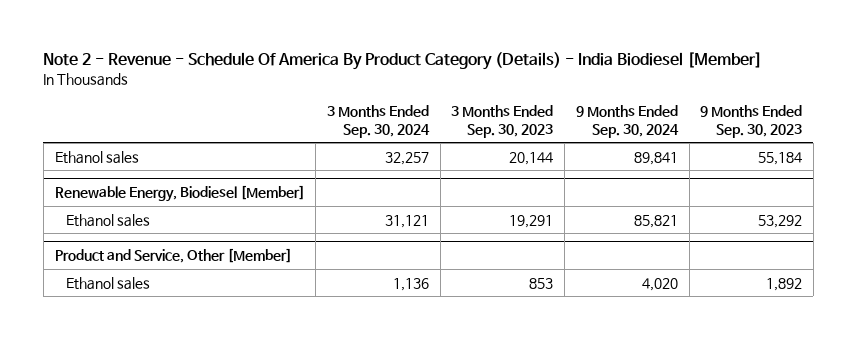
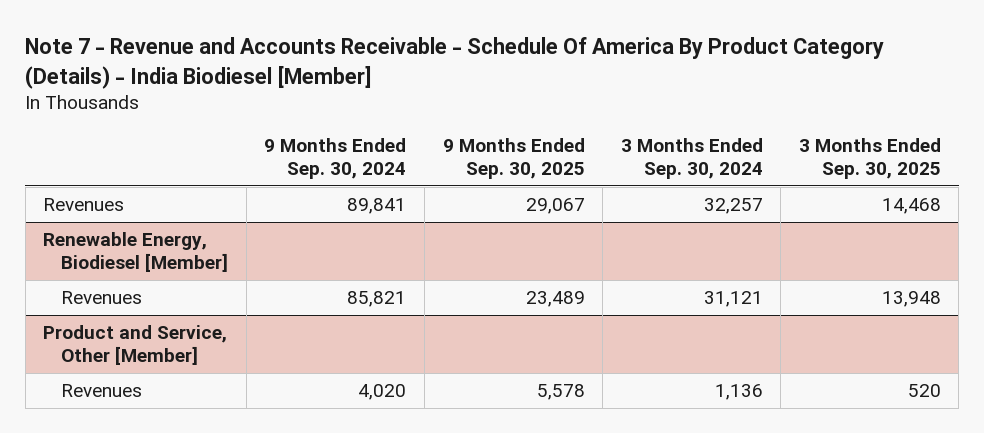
[43,51,763,70] Note 2 - Revenue - Schedule Of America By Product Category (Details) - India Biodiesel [Member] -> [25,37,885,89] Note 7 - Revenue and Accounts Receivable - Schedule Of America By Product Category (Details) - India Biodiesel [Member]
[451,104,554,138] 3 Months Ended Sep. 30, 2023 -> none
[700,104,803,138] 9 Months Ended Sep. 30, 2023 -> none
none -> [442,138,585,179] 9 Months Ended Sep. 30, 2025
none -> [798,138,941,179] 3 Months Ended Sep. 30, 2025
[54,150,139,164] Ethanol sales -> [43,198,125,212] Revenues
[66,213,151,227] Ethanol sales -> [61,291,143,305] Revenues
[66,276,151,290] Ethanol sales -> [61,384,143,398] Revenues

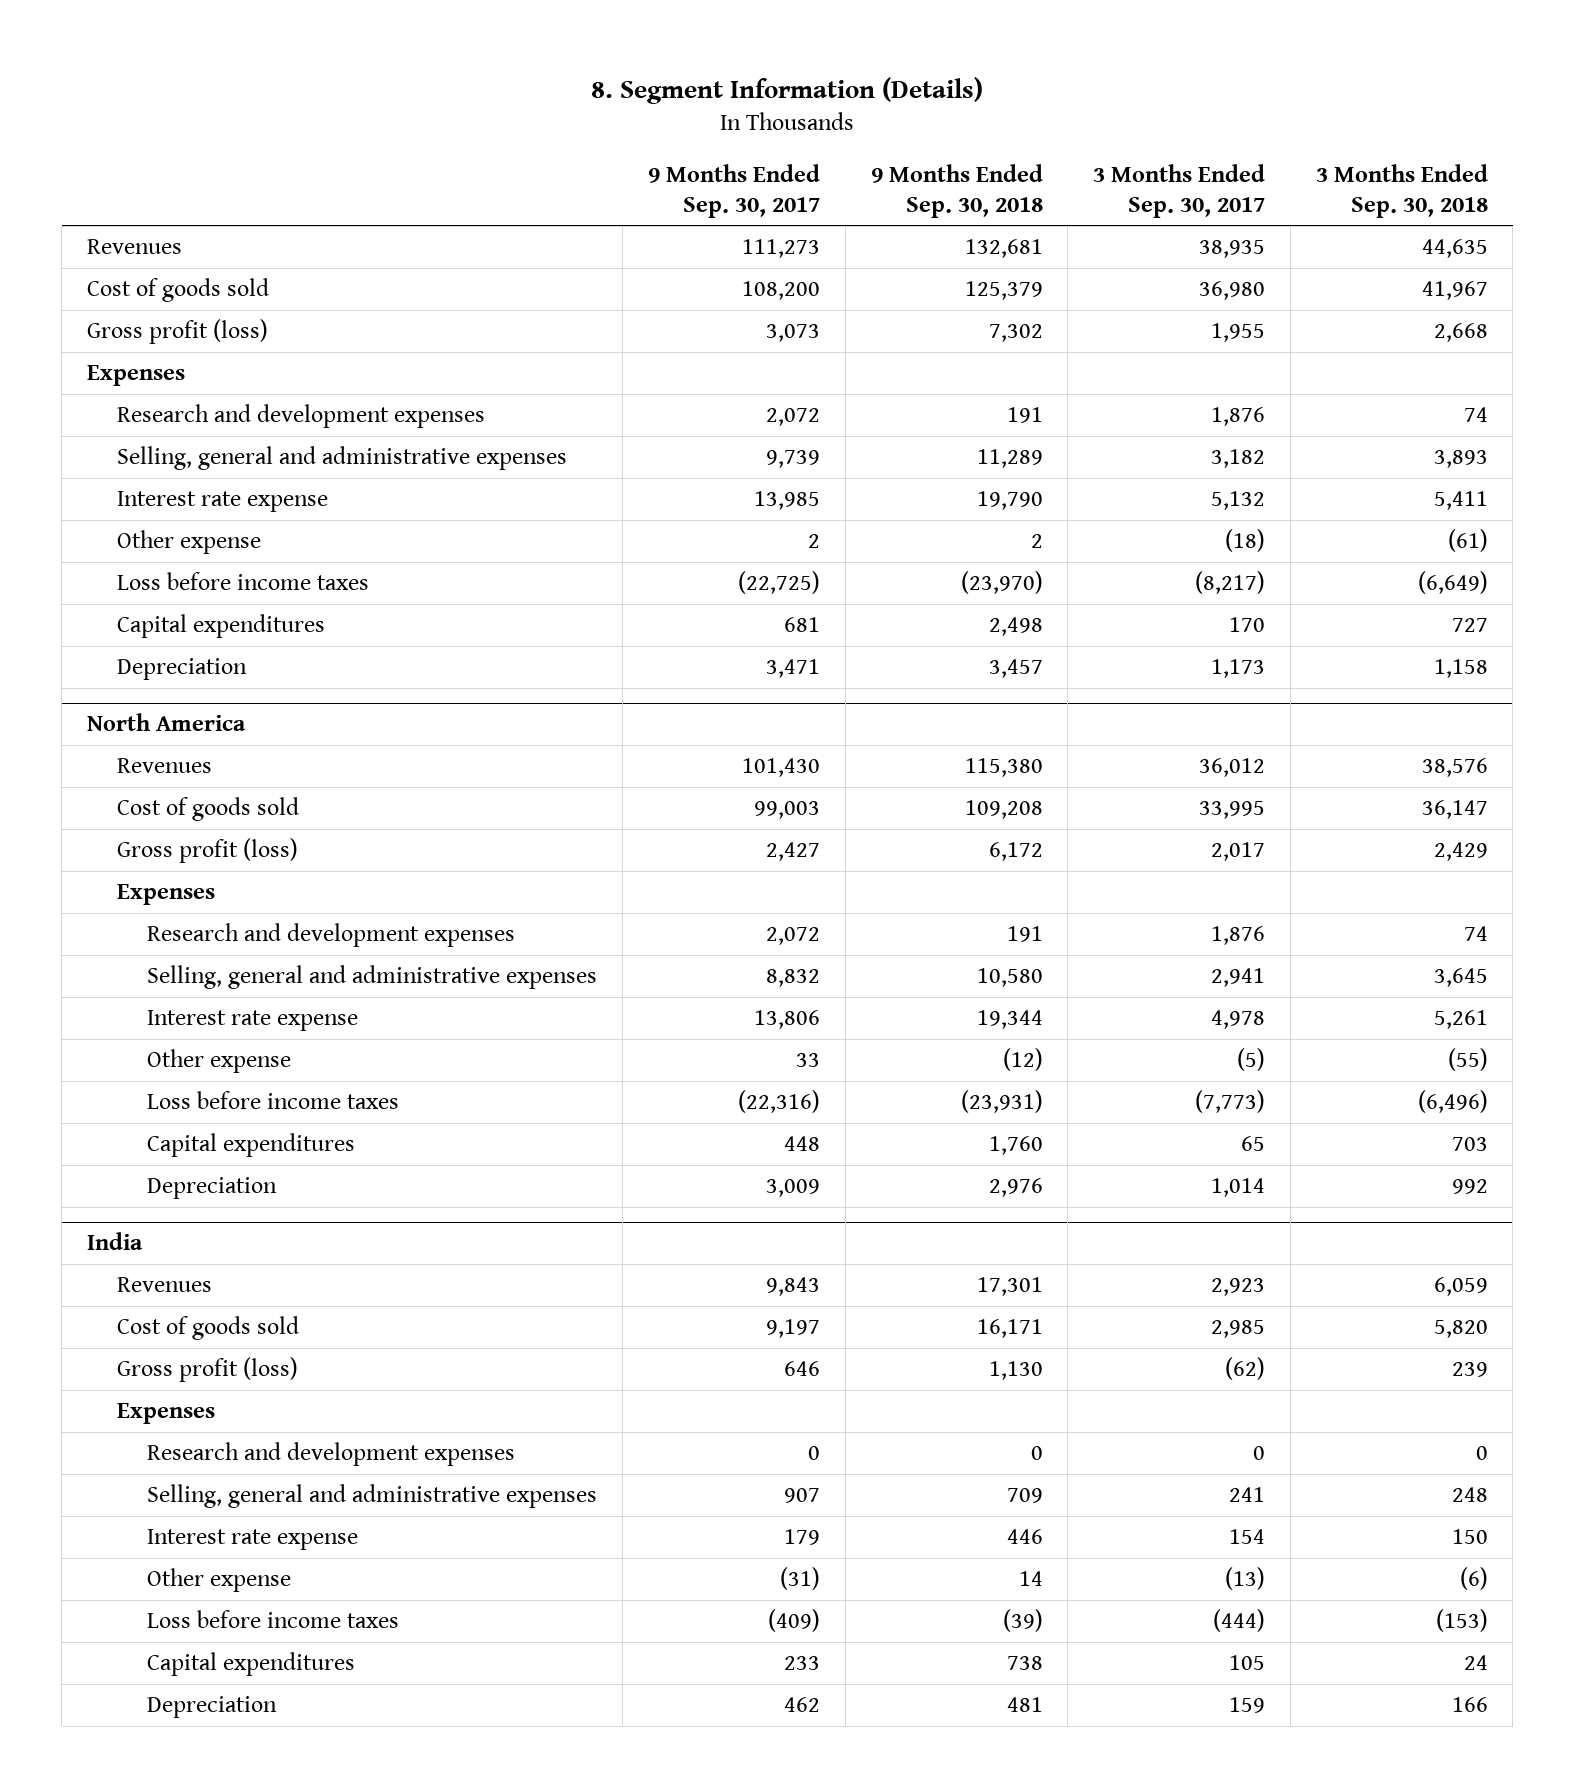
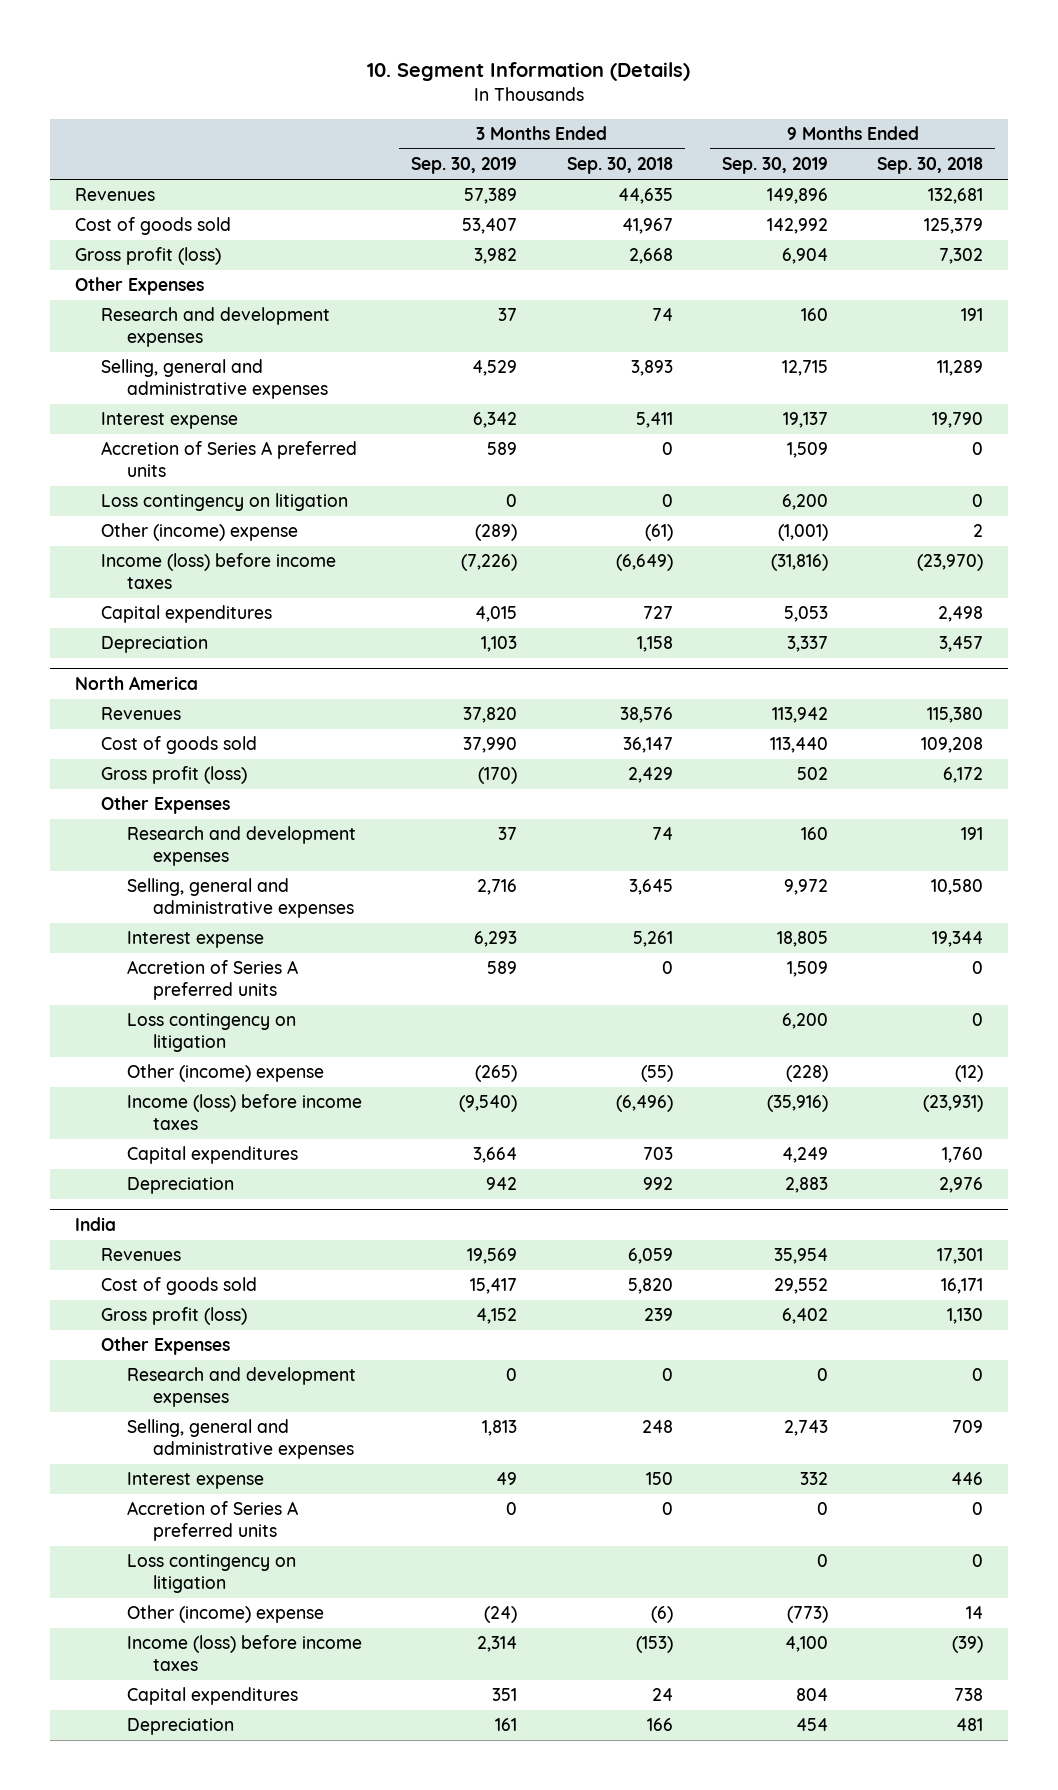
[591,77,984,105] 8. Segment Information (Details) -> [366,62,690,82] 10. Segment Information (Details)
[647,163,820,218] 9 Months Ended Sep. 30, 2017 -> none
[1093,163,1266,218] 3 Months Ended Sep. 30, 2017 -> none
none -> [411,157,518,175] Sep. 30, 2019
none -> [721,157,828,175] Sep. 30, 2019
[86,365,185,387] Expenses -> [74,277,204,296] Other Expenses
[117,491,329,513] Interest rate expense -> [100,412,238,430] Interest expense
none -> [100,441,357,478] Accretion of Series A preferred units
none -> [100,493,348,512] Loss contingency on litigation
[117,530,262,555] Other expense -> [100,523,298,542] Other (income) expense
[117,572,370,591] Loss before income taxes -> [100,553,336,590] Income (loss) before income taxes
[117,884,216,906] Expenses -> [100,796,230,815] Other Expenses
[147,1010,359,1032] Interest rate expense -> [126,931,264,949] Interest expense
none -> [126,960,298,1001] Accretion of Series A preferred units
none -> [126,1013,296,1053] Loss contingency on litigation
[147,1049,292,1074] Other expense -> [126,1064,324,1083] Other (income) expense
[147,1091,400,1110] Loss before income taxes -> [126,1094,362,1131] Income (loss) before income taxes
[117,1403,216,1425] Expenses -> [100,1337,230,1356] Other Expenses
[147,1529,359,1551] Interest rate expense -> [126,1472,264,1490] Interest expense
none -> [126,1501,298,1542] Accretion of Series A preferred units
none -> [126,1554,296,1594] Loss contingency on litigation
[147,1568,292,1593] Other expense -> [126,1605,324,1624] Other (income) expense
[147,1610,400,1629] Loss before income taxes -> [126,1635,362,1672] Income (loss) before income taxes

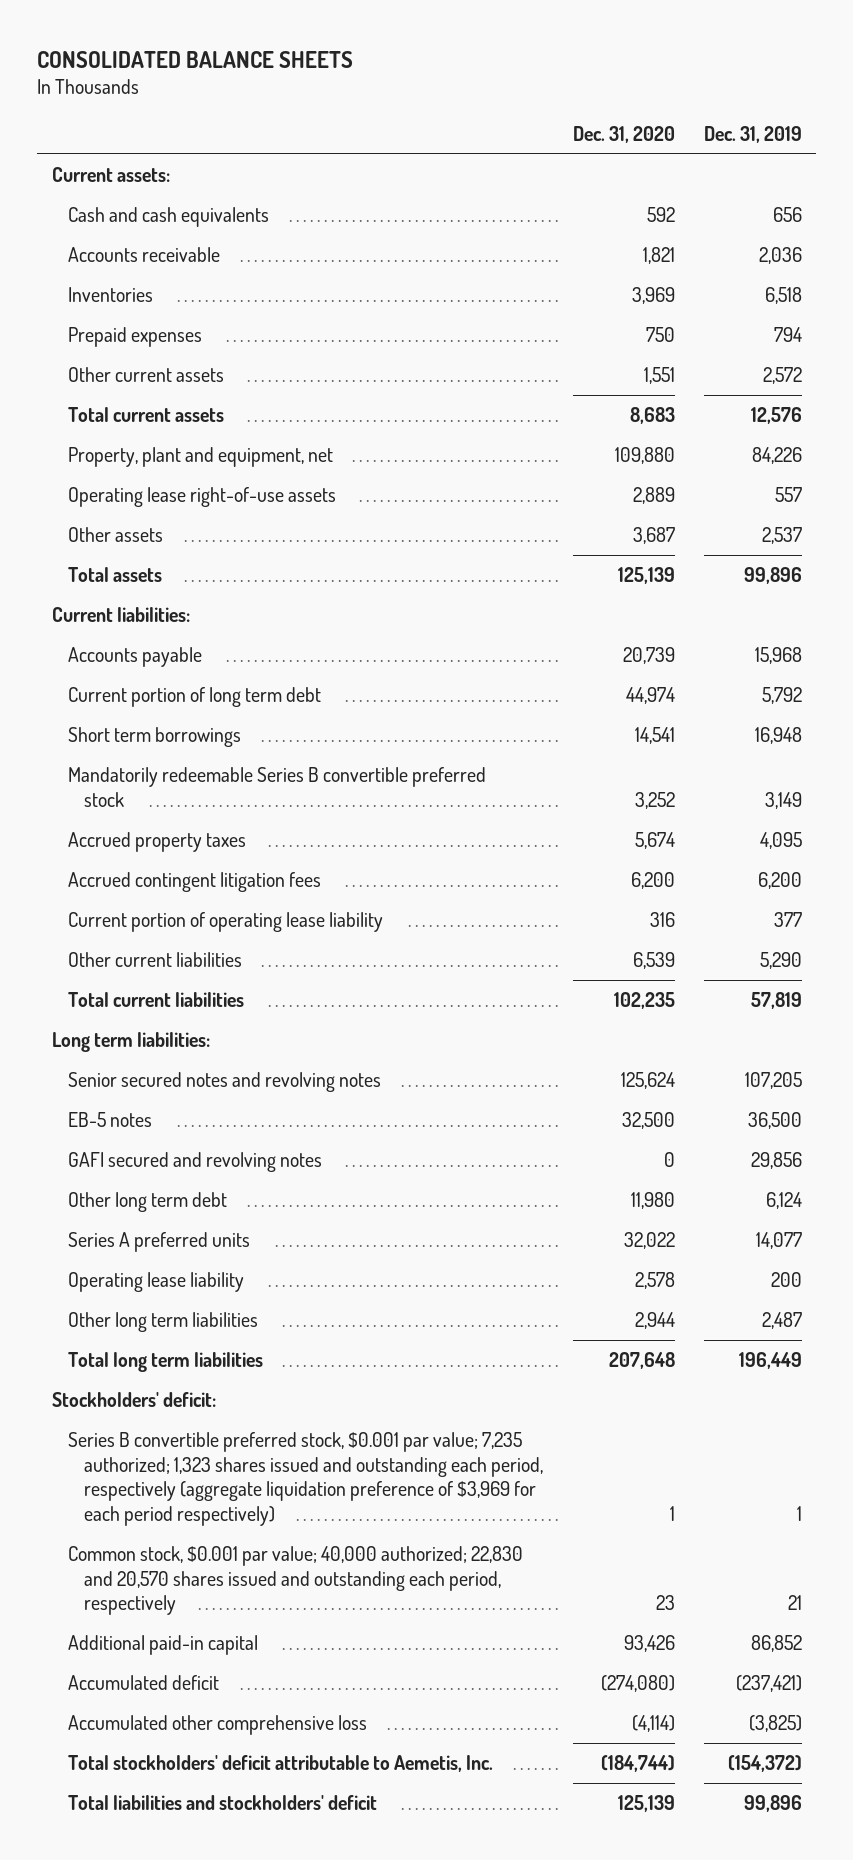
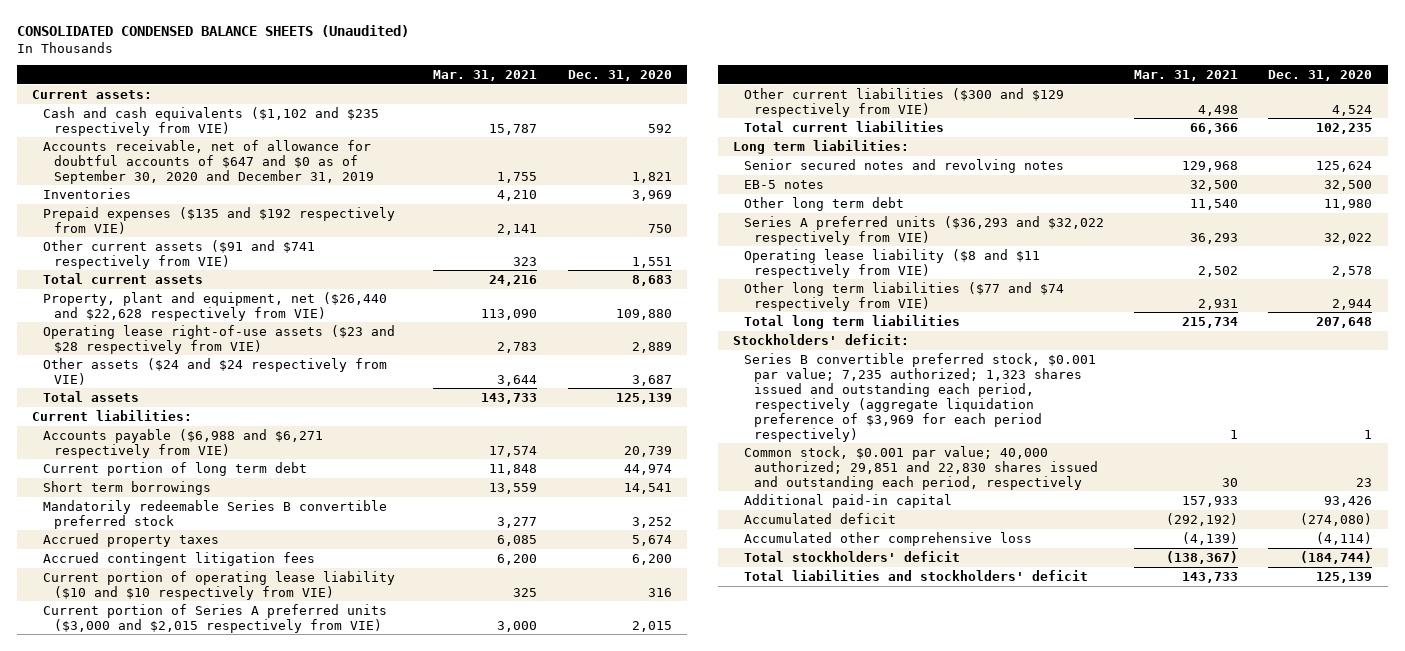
[37,50,354,68] CONSOLIDATED BALANCE SHEETS -> [17,25,410,38] CONSOLIDATED CONDENSED BALANCE SHEETS (Unaudited)
[703,126,802,144] Dec. 31, 2019 -> none
none -> [433,70,538,82] Mar. 31, 2021
[68,207,270,228] Cash and cash equivalents -> [43,106,380,136] Cash and cash equivalents ($1,102 and $235 respectively from VIE)
[68,247,221,263] Accounts receivable -> [43,139,374,184] Accounts receivable, net of allowance for doubtful accounts of $647 and $0 as of September 30, 2020 and December 31, 2019
[68,327,203,348] Prepaid expenses -> [43,206,396,234] Prepaid expenses ($135 and $192 respectively from VIE)
[68,367,225,383] Other current assets -> [43,239,316,269] Other current assets ($91 and $741 respectively from VIE)
[68,447,334,468] Property, plant and equipment, net -> [43,291,388,321] Property, plant and equipment, net ($26,440 and $22,628 respectively from VIE)
[68,487,337,508] Operating lease right-of-use assets -> [43,324,396,354] Operating lease right-of-use assets ($23 and $28 respectively from VIE)
[68,527,164,543] Other assets -> [43,357,388,385] Other assets ($24 and $24 respectively from VIE)
[68,647,203,668] Accounts payable -> [43,428,324,458] Accounts payable ($6,988 and $6,271 respectively from VIE)
[68,912,384,933] Current portion of operating lease liability -> [43,570,396,600] Current portion of operating lease liability ($10 and $10 respectively from VIE)
none -> [43,603,388,633] Current portion of Series A preferred units ($3,000 and $2,015 respectively from VIE)
[68,952,243,968] Other current liabilities -> [743,87,1064,117] Other current liabilities ($300 and $129 respectively from VIE)
[632,952,675,970] 6,539 -> [1332,104,1373,116] 4,524
[68,1152,323,1173] GAFI secured and revolving notes -> none
[68,1232,251,1253] Series A preferred units -> [743,215,1104,245] Series A preferred units ($36,293 and $32,022 respectively from VIE)
[68,1272,245,1293] Operating lease liability -> [743,248,1040,278] Operating lease liability ($8 and $11 respectively from VIE)
[68,1312,259,1333] Other long term liabilities -> [743,281,1064,311] Other long term liabilities ($77 and $74 respectively from VIE)
[68,1546,524,1616] Common stock, $0.001 par value; 40,000 authorized; 22,830 and 20,570 shares issued and outstanding each period, respectively -> [743,445,1099,490] Common stock, $0.001 par value; 40,000 authorized; 29,851 and 22,830 shares issued and outstanding each period, respectively
[68,1755,494,1773] Total stockholders' deficit attributable to Aemetis, Inc. -> [743,550,960,562] Total stockholders' deficit

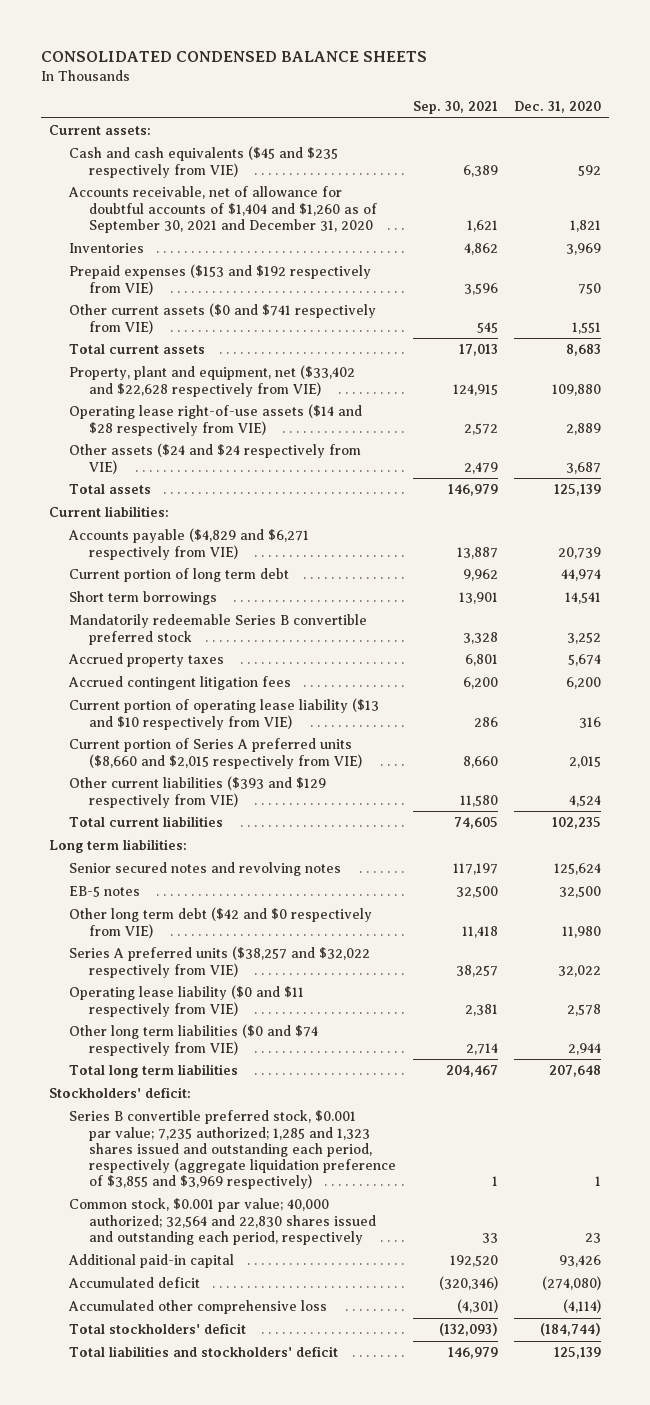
[17,25,410,38] CONSOLIDATED CONDENSED BALANCE SHEETS (Unaudited) -> [40,51,427,63] CONSOLIDATED CONDENSED BALANCE SHEETS
[433,70,538,82] Mar. 31, 2021 -> none
none -> [412,101,498,115] Sep. 30, 2021
[43,106,380,136] Cash and cash equivalents ($1,102 and $235 respectively from VIE) -> [69,146,339,178] Cash and cash equivalents ($45 and $235 respectively from VIE)
[43,139,374,184] Accounts receivable, net of allowance for doubtful accounts of $647 and $0 as of September 30, 2020 and December 31, 2019 -> [68,186,378,233] Accounts receivable, net of allowance for doubtful accounts of $1,404 and $1,260 as of September 30, 2021 and December 31, 2020
[43,206,396,234] Prepaid expenses ($135 and $192 respectively from VIE) -> [69,264,372,295] Prepaid expenses ($153 and $192 respectively from VIE)
[43,239,316,269] Other current assets ($91 and $741 respectively from VIE) -> [69,303,377,334] Other current assets ($0 and $741 respectively from VIE)
[43,291,388,321] Property, plant and equipment, net ($26,440 and $22,628 respectively from VIE) -> [69,365,356,397] Property, plant and equipment, net ($33,402 and $22,628 respectively from VIE)
[43,324,396,354] Operating lease right-of-use assets ($23 and $28 respectively from VIE) -> [69,404,363,436] Operating lease right-of-use assets ($14 and $28 respectively from VIE)
[43,428,324,458] Accounts payable ($6,988 and $6,271 respectively from VIE) -> [68,528,310,560] Accounts payable ($4,829 and $6,271 respectively from VIE)
[43,570,396,600] Current portion of operating lease liability ($10 and $10 respectively from VIE) -> [69,698,380,730] Current portion of operating lease liability ($13 and $10 respectively from VIE)
[43,603,388,633] Current portion of Series A preferred units ($3,000 and $2,015 respectively from VIE) -> [69,738,363,769] Current portion of Series A preferred units ($8,660 and $2,015 respectively from VIE)
[743,87,1064,117] Other current liabilities ($300 and $129 respectively from VIE) -> [69,776,327,808] Other current liabilities ($393 and $129 respectively from VIE)
[743,196,904,211] Other long term debt -> [69,907,373,938] Other long term debt ($42 and $0 respectively from VIE)
[743,215,1104,245] Series A preferred units ($36,293 and $32,022 respectively from VIE) -> [69,946,371,978] Series A preferred units ($38,257 and $32,022 respectively from VIE)
[743,248,1040,278] Operating lease liability ($8 and $11 respectively from VIE) -> [69,985,305,1017] Operating lease liability ($0 and $11 respectively from VIE)
[743,281,1064,311] Other long term liabilities ($77 and $74 respectively from VIE) -> [69,1024,319,1056] Other long term liabilities ($0 and $74 respectively from VIE)
[743,352,1096,442] Series B convertible preferred stock, $0.001 par value; 7,235 authorized; 1,323 shares issued and outstanding each period, respectively (aggregate liquidation preference of $3,969 for each period respectively) -> [69,1110,397,1190] Series B convertible preferred stock, $0.001 par value; 7,235 authorized; 1,285 and 1,323 shares issued and outstanding each period, respectively (aggregate liquidation preference of $3,855 and $3,969 respectively)
[743,445,1099,490] Common stock, $0.001 par value; 40,000 authorized; 29,851 and 22,830 shares issued and outstanding each period, respectively -> [69,1198,377,1245] Common stock, $0.001 par value; 40,000 authorized; 32,564 and 22,830 shares issued and outstanding each period, respectively

